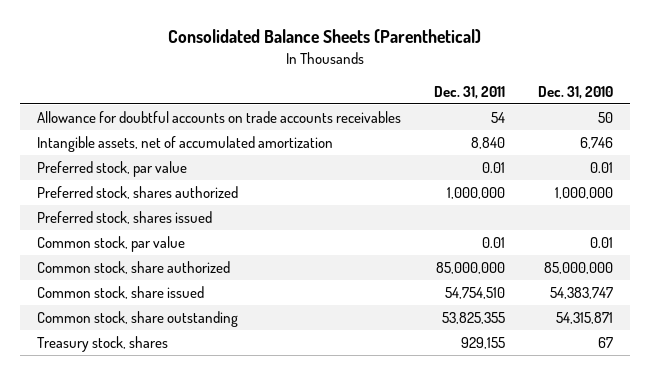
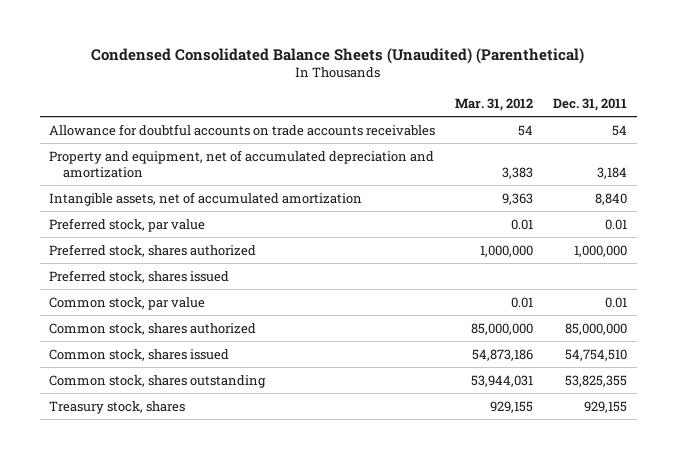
[167,29,481,44] Consolidated Balance Sheets (Parenthetical) -> [91,47,585,64] Condensed Consolidated Balance Sheets (Unaudited) (Parenthetical)
[537,85,613,99] Dec. 31, 2010 -> none
none -> [455,97,534,111] Mar. 31, 2012
none -> [49,149,435,178] Property and equipment, net of accumulated depreciation and amortization
[36,260,230,274] Common stock, share authorized -> [49,322,257,335] Common stock, shares authorized
[36,285,204,299] Common stock, share issued -> [49,348,230,361] Common stock, shares issued
[36,310,238,327] Common stock, share outstanding -> [49,374,267,388] Common stock, shares outstanding

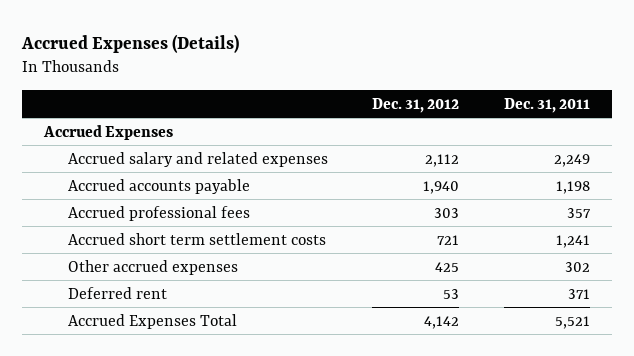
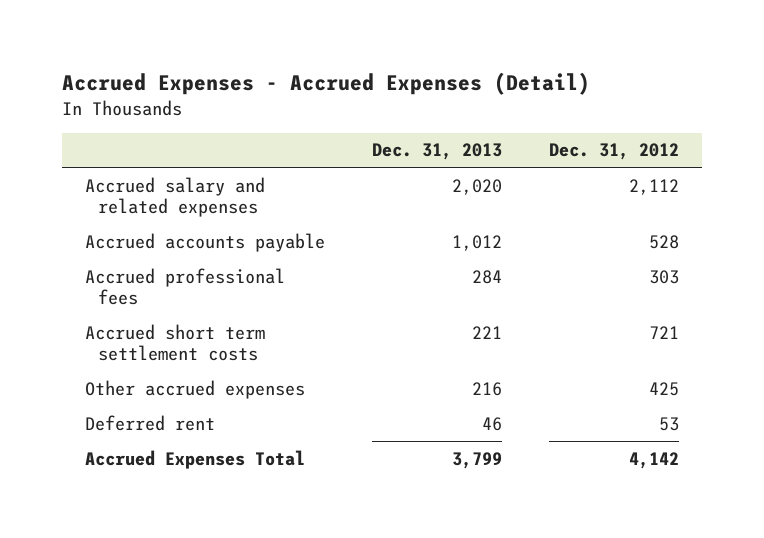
[20,33,239,53] Accrued Expenses (Details) -> [62,72,591,96] Accrued Expenses - Accrued Expenses (Detail)
[503,97,590,113] Dec. 31, 2011 -> none
none -> [372,143,503,161] Dec. 31, 2013
[43,124,174,140] Accrued Expenses -> none
[423,180,460,194] 1,940 -> [648,234,679,249] 528

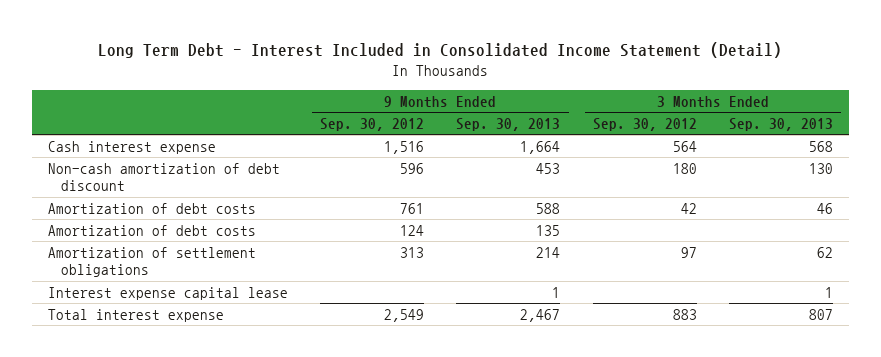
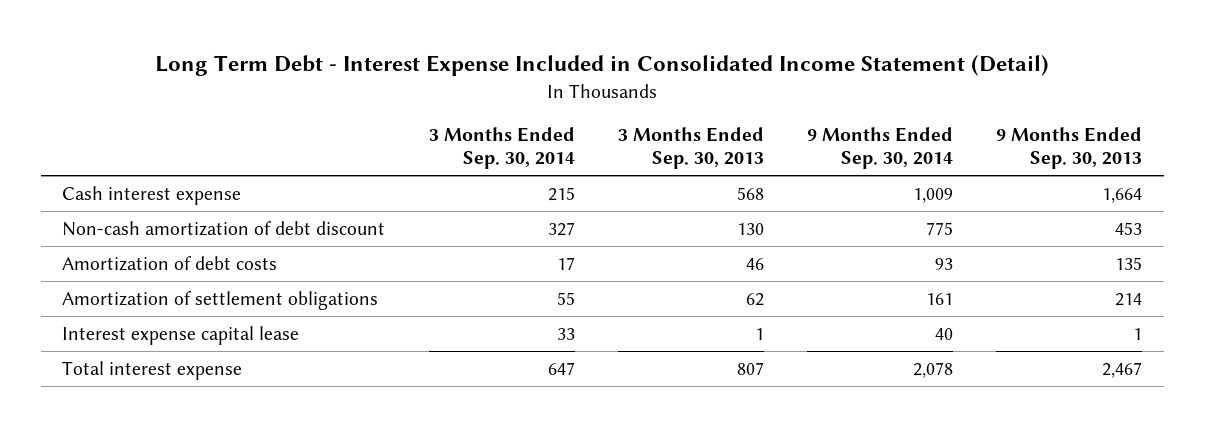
[98,41,783,58] Long Term Debt - Interest Included in Consolidated Income Statement (Detail) -> [155,55,1050,77] Long Term Debt - Interest Expense Included in Consolidated Income Statement (Detail)
[320,117,425,131] Sep. 30, 2012 -> none
[592,117,697,131] Sep. 30, 2012 -> none
none -> [428,127,575,170] 3 Months Ended Sep. 30, 2014
none -> [807,127,954,170] 9 Months Ended Sep. 30, 2014
[47,224,256,236] Amortization of debt costs -> none
[536,202,561,214] 588 -> [1115,256,1143,270] 135

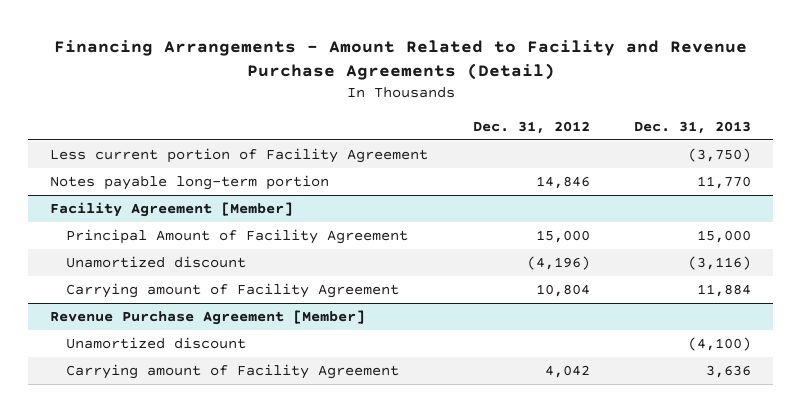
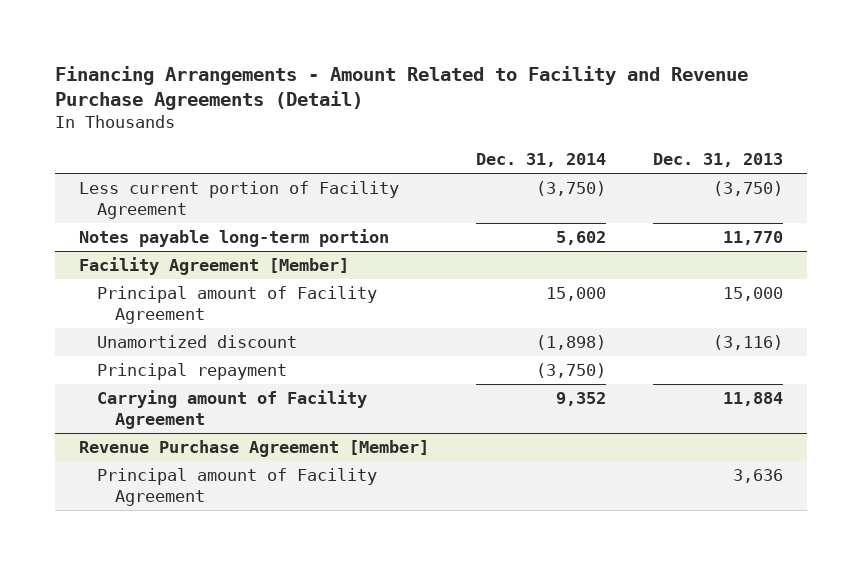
[472,120,590,134] Dec. 31, 2012 -> none
none -> [476,152,607,167] Dec. 31, 2014
[65,229,408,245] Principal Amount of Facility Agreement -> [96,286,377,324] Principal amount of Facility Agreement
none -> [96,363,287,381] Principal repayment
[65,337,246,350] Unamortized discount -> none
[65,364,399,380] Carrying amount of Facility Agreement -> [96,468,377,506] Principal amount of Facility Agreement

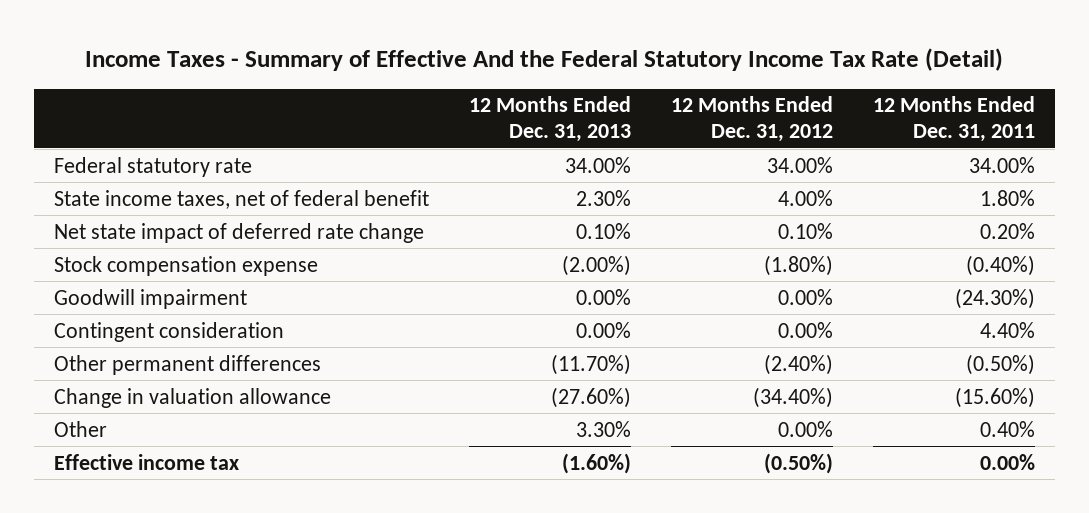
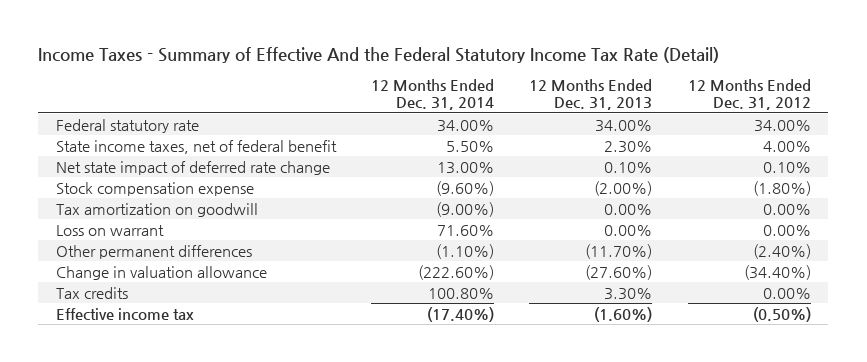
[872,96,1035,143] 12 Months Ended Dec. 31, 2011 -> none
none -> [371,79,495,111] 12 Months Ended Dec. 31, 2014
[53,288,247,309] Goodwill impairment -> none
[53,321,284,342] Contingent consideration -> none
none -> [55,202,258,217] Tax amortization on goodwill
none -> [55,224,164,236] Loss on warrant
[53,420,107,437] Other -> none
none -> [55,286,128,299] Tax credits

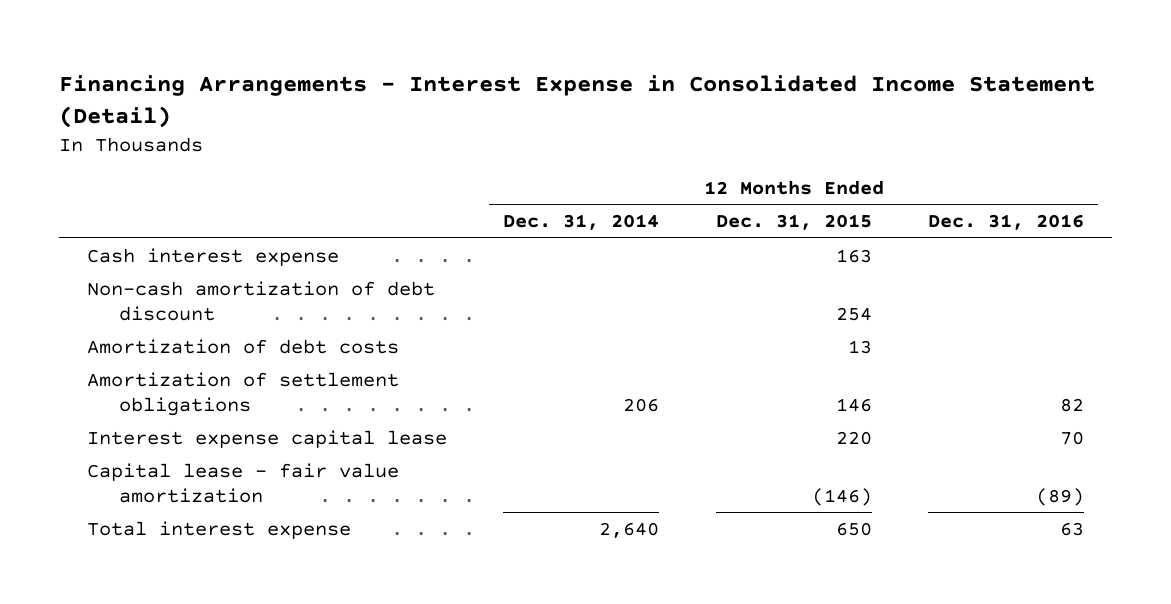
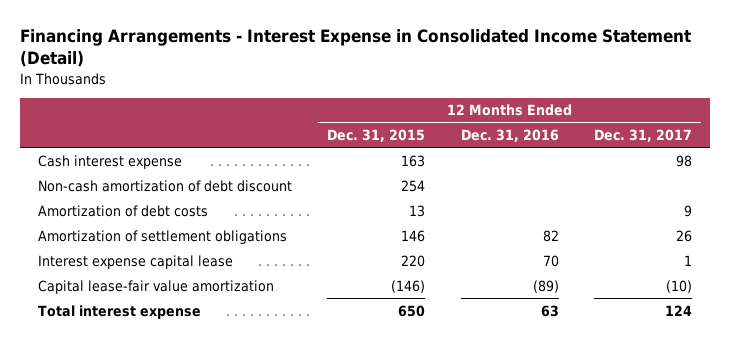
[503,214,660,231] Dec. 31, 2014 -> none
none -> [594,128,693,142] Dec. 31, 2017
[86,462,399,503] Capital lease - fair value amortization -> [37,279,274,294] Capital lease-fair value amortization

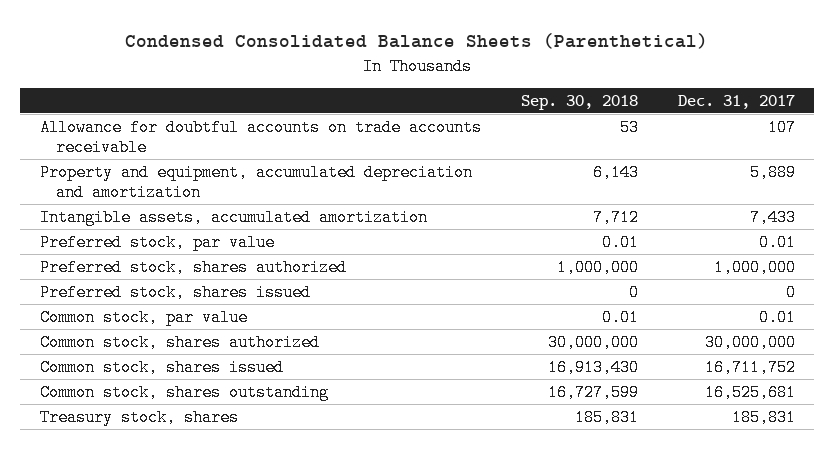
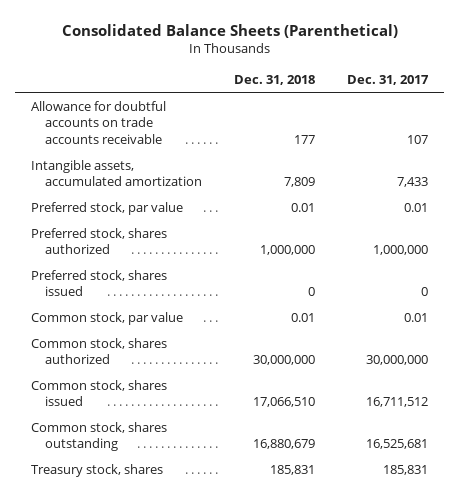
[125,33,709,50] Condensed Consolidated Balance Sheets (Parenthetical) -> [61,23,398,38] Consolidated Balance Sheets (Parenthetical)
[520,94,638,110] Sep. 30, 2018 -> none
none -> [233,74,315,85] Dec. 31, 2018
[39,163,473,202] Property and equipment, accumulated depreciation and amortization -> none
[704,358,796,376] 16,711,752 -> [365,397,428,408] 16,711,512

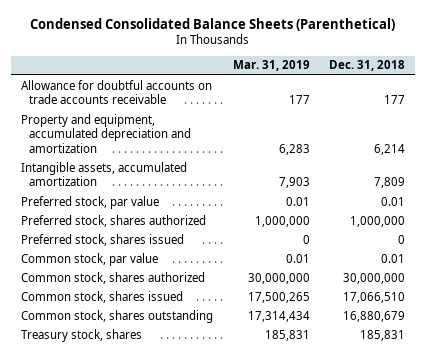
[61,23,398,38] Consolidated Balance Sheets (Parenthetical) -> [30,17,396,31] Condensed Consolidated Balance Sheets (Parenthetical)
[346,74,429,85] Dec. 31, 2017 -> none
none -> [232,60,310,72] Mar. 31, 2019
none -> [20,113,192,153] Property and equipment, accumulated depreciation and amortization

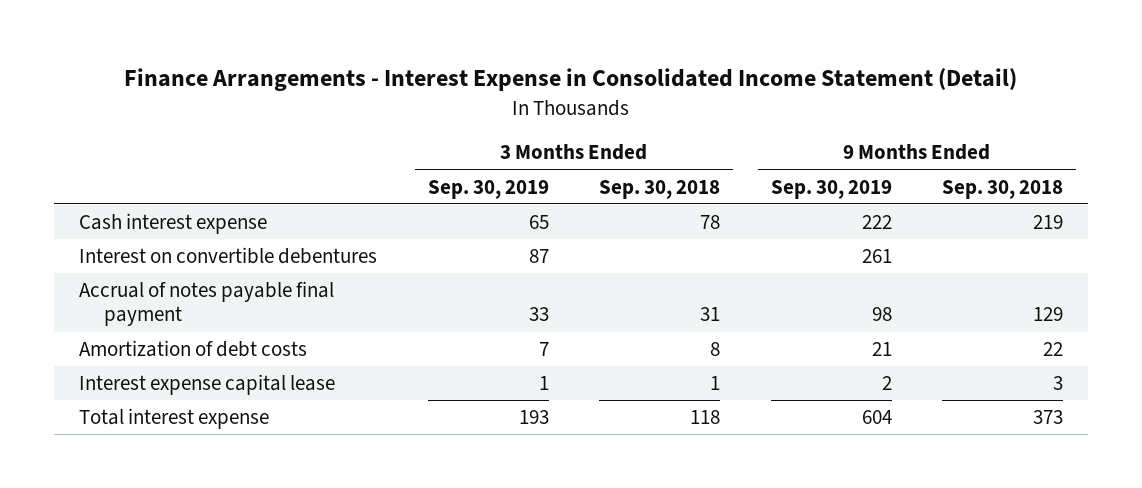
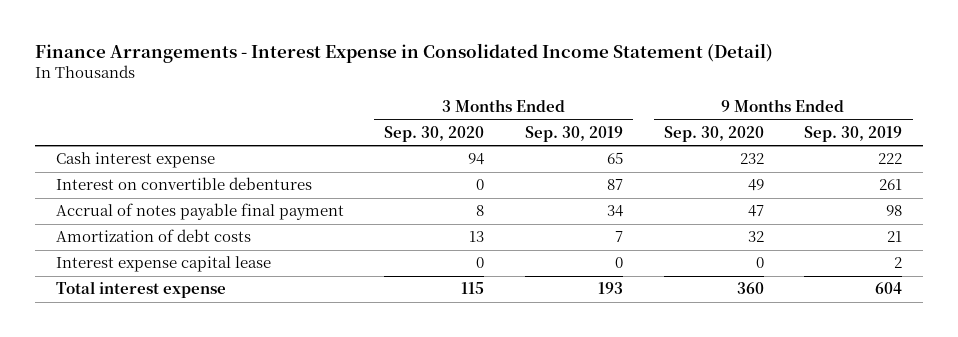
[599,179,721,199] Sep. 30, 2018 -> none
[942,179,1064,199] Sep. 30, 2018 -> none
none -> [384,125,485,142] Sep. 30, 2020
none -> [663,125,764,142] Sep. 30, 2020
[528,307,549,322] 33 -> [607,205,624,218] 34
[538,375,549,390] 1 -> [615,257,624,269] 0

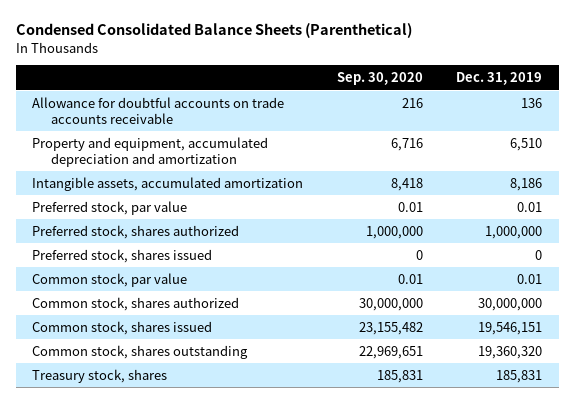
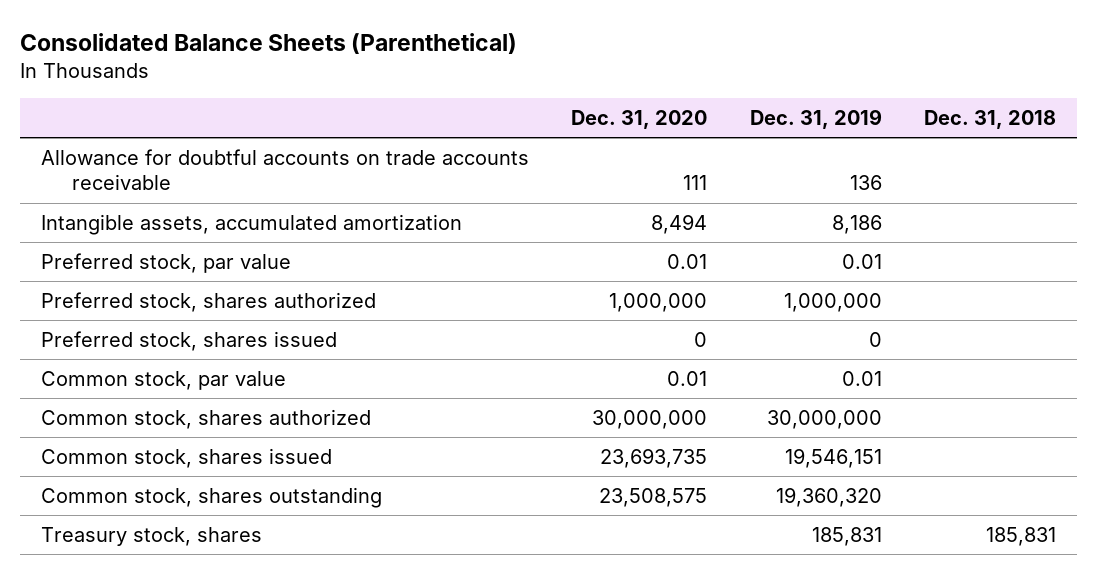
[15,23,412,39] Condensed Consolidated Balance Sheets (Parenthetical) -> [20,33,518,55] Consolidated Balance Sheets (Parenthetical)
[336,72,423,86] Sep. 30, 2020 -> none
none -> [571,110,708,130] Dec. 31, 2020
none -> [923,110,1056,130] Dec. 31, 2018
[32,136,269,167] Property and equipment, accumulated depreciation and amortization -> none

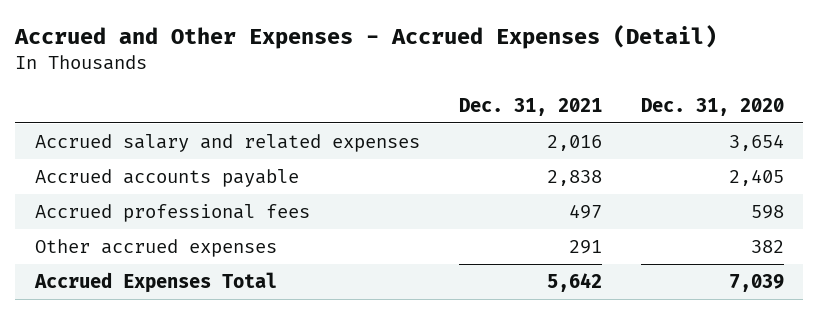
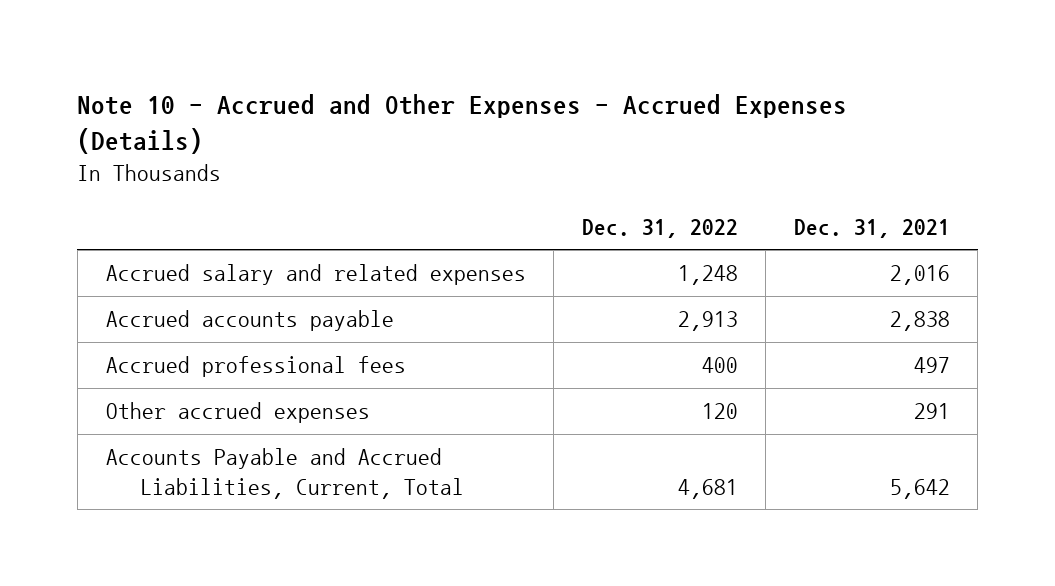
[14,24,718,49] Accrued and Other Expenses - Accrued Expenses (Detail) -> [77,94,848,155] Note 10 - Accrued and Other Expenses - Accrued Expenses (Details)
[640,97,784,116] Dec. 31, 2020 -> none
none -> [581,218,738,238] Dec. 31, 2022
[33,272,277,294] Accrued Expenses Total -> [105,448,465,499] Accounts Payable and Accrued Liabilities, Current, Total

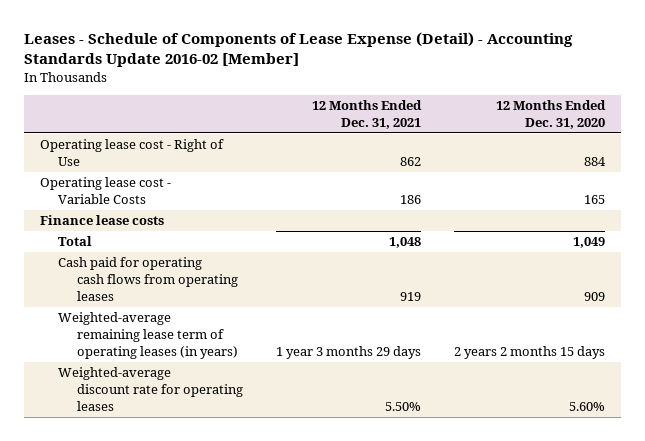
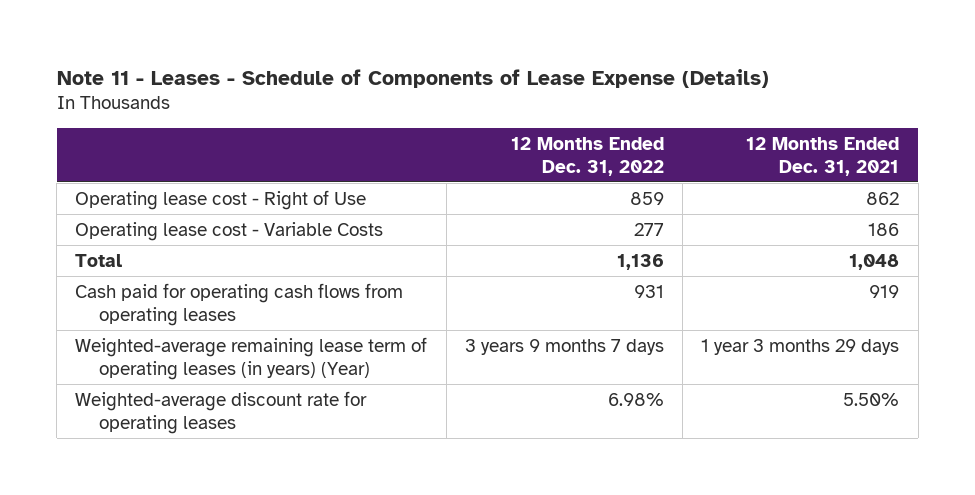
[23,32,573,68] Leases - Schedule of Components of Lease Expense (Detail) - Accounting Standards Update 2016-02 [Member] -> [56,68,769,88] Note 11 - Leases - Schedule of Components of Lease Expense (Details)
[495,100,606,129] 12 Months Ended Dec. 31, 2020 -> none
none -> [510,136,664,176] 12 Months Ended Dec. 31, 2022
[40,215,165,226] Finance lease costs -> none
[58,312,238,359] Weighted-average remaining lease term of operating leases (in years) -> [75,336,428,380] Weighted-average remaining lease term of operating leases (in years) (Year)

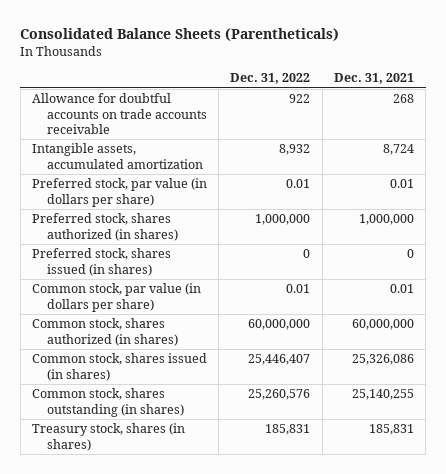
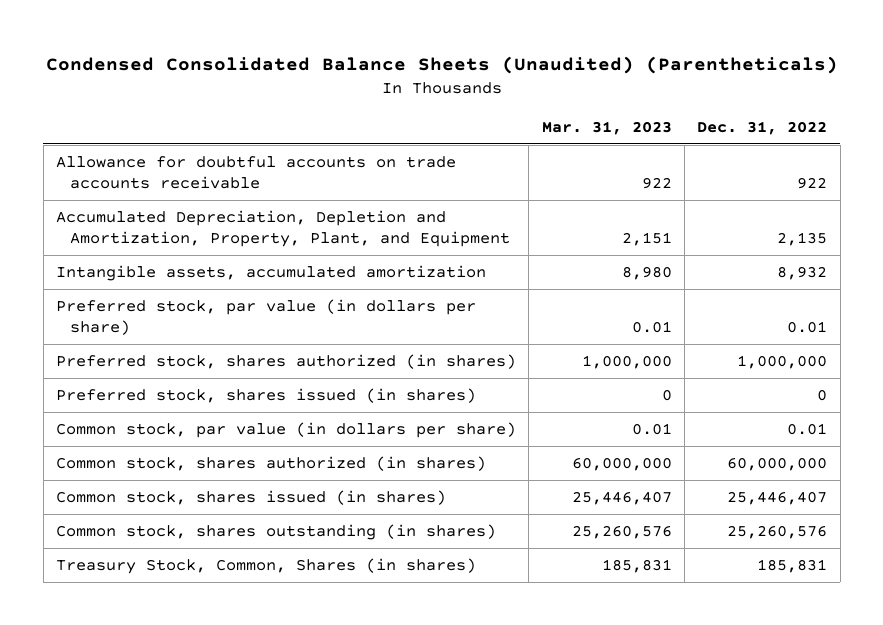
[20,28,340,42] Consolidated Balance Sheets (Parentheticals) -> [45,55,838,74] Condensed Consolidated Balance Sheets (Unaudited) (Parentheticals)
[333,73,414,85] Dec. 31, 2021 -> none
none -> [541,120,672,135] Mar. 31, 2023
none -> [55,210,510,248] Accumulated Depreciation, Depletion and Amortization, Property, Plant, and Equipment
[31,423,185,451] Treasury stock, shares (in shares) -> [55,558,476,575] Treasury Stock, Common, Shares (in shares)

